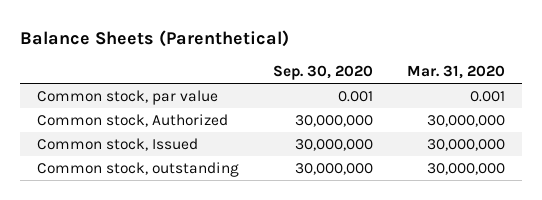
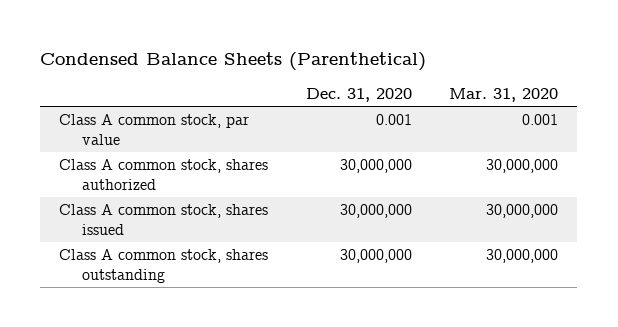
[20,30,290,48] Balance Sheets (Parenthetical) -> [40,51,427,71] Condensed Balance Sheets (Parenthetical)
[272,65,373,81] Sep. 30, 2020 -> none
none -> [305,87,412,102] Dec. 31, 2020
[36,89,218,105] Common stock, par value -> [59,114,250,145] Class A common stock, par value
[36,113,228,127] Common stock, Authorized -> [59,159,269,190] Class A common stock, shares authorized
[36,137,198,151] Common stock, Issued -> [59,204,269,235] Class A common stock, shares issued
[36,161,239,177] Common stock, outstanding -> [59,249,269,283] Class A common stock, shares outstanding

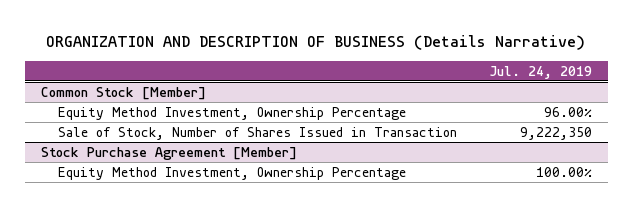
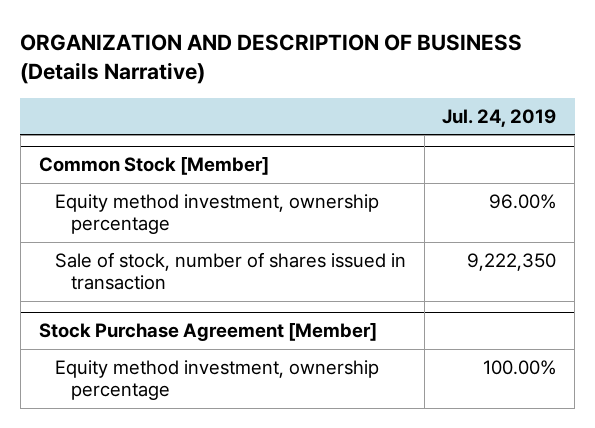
[57,106,406,120] Equity Method Investment, Ownership Percentage -> [54,193,379,235] Equity method investment, ownership percentage
[57,126,457,140] Sale of Stock, Number of Shares Issued in Transaction -> [54,251,406,291] Sale of stock, number of shares issued in transaction
[57,166,406,180] Equity Method Investment, Ownership Percentage -> [54,359,379,401] Equity method investment, ownership percentage

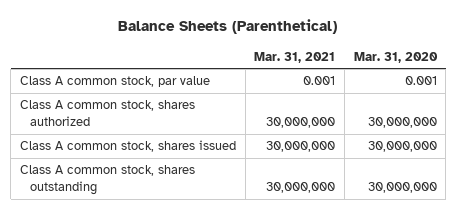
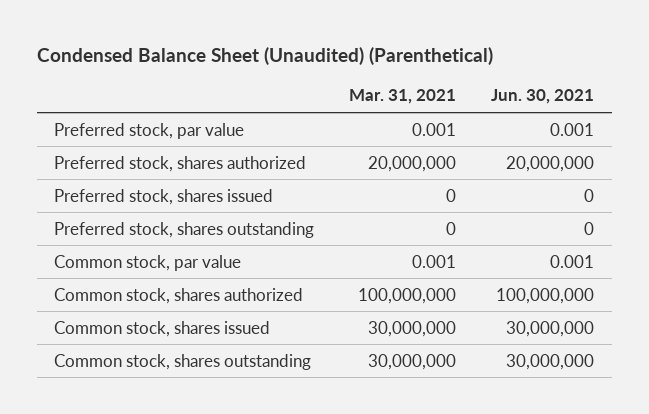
[118,19,338,35] Balance Sheets (Parenthetical) -> [37,47,494,66] Condensed Balance Sheet (Unaudited) (Parenthetical)
[353,51,438,63] Mar. 31, 2020 -> none
none -> [491,89,595,105] Jun. 30, 2021
none -> [54,122,245,139] Preferred stock, par value
none -> [54,155,307,172] Preferred stock, shares authorized
none -> [54,188,274,205] Preferred stock, shares issued
none -> [54,221,315,238] Preferred stock, shares outstanding
[19,76,210,88] Class A common stock, par value -> [54,254,242,271] Common stock, par value
[19,100,195,127] Class A common stock, shares authorized -> [54,287,304,304] Common stock, shares authorized
[266,117,336,129] 30,000,000 -> [358,287,457,304] 100,000,000
[19,140,236,153] Class A common stock, shares issued -> [54,320,271,337] Common stock, shares issued
[19,165,195,196] Class A common stock, shares outstanding -> [54,353,312,370] Common stock, shares outstanding

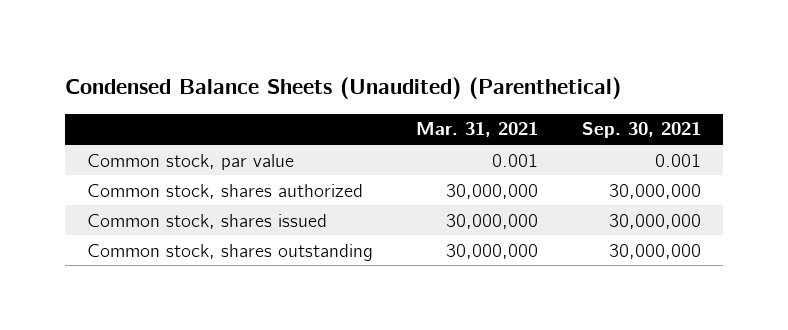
[37,47,494,66] Condensed Balance Sheet (Unaudited) (Parenthetical) -> [64,77,621,100] Condensed Balance Sheets (Unaudited) (Parenthetical)
[491,89,595,105] Jun. 30, 2021 -> none
none -> [582,122,702,139] Sep. 30, 2021
[54,122,245,139] Preferred stock, par value -> none
[54,155,307,172] Preferred stock, shares authorized -> none
[54,188,274,205] Preferred stock, shares issued -> none
[54,221,315,238] Preferred stock, shares outstanding -> none
[358,287,457,304] 100,000,000 -> [446,183,539,199] 30,000,000

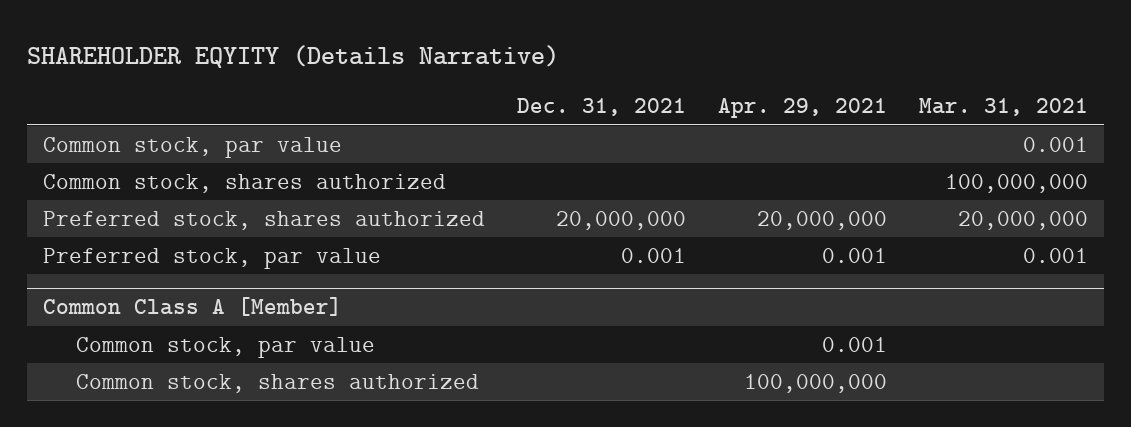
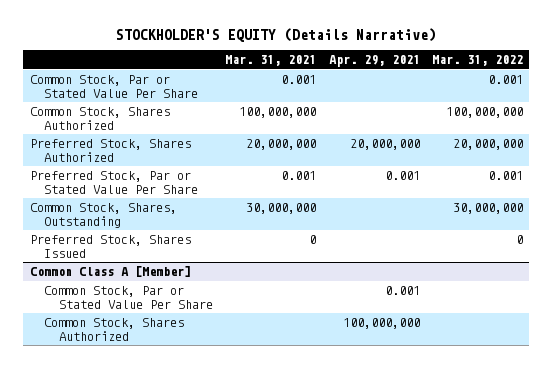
[27,44,560,68] SHAREHOLDER EQYITY (Details Narrative) -> [116,27,437,42] STOCKHOLDER'S EQUITY (Details Narrative)
[517,98,687,117] Dec. 31, 2021 -> none
none -> [432,55,524,67] Mar. 31, 2022
[43,136,343,158] Common stock, par value -> [29,75,199,98] Common Stock, Par or Stated Value Per Share
[43,173,447,193] Common stock, shares authorized -> [29,107,170,130] Common Stock, Shares Authorized
[43,210,486,230] Preferred stock, shares authorized -> [29,139,191,162] Preferred Stock, Shares Authorized
[43,247,382,269] Preferred stock, par value -> [29,171,199,194] Preferred Stock, Par or Stated Value Per Share
none -> [29,203,177,228] Common Stock, Shares, Outstanding
none -> [29,235,191,258] Preferred Stock, Shares Issued
[75,336,375,358] Common stock, par value -> [44,286,214,309] Common Stock, Par or Stated Value Per Share
[75,373,479,393] Common stock, shares authorized -> [44,318,185,341] Common Stock, Shares Authorized

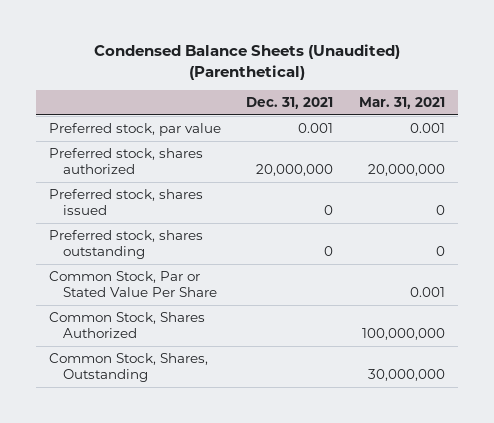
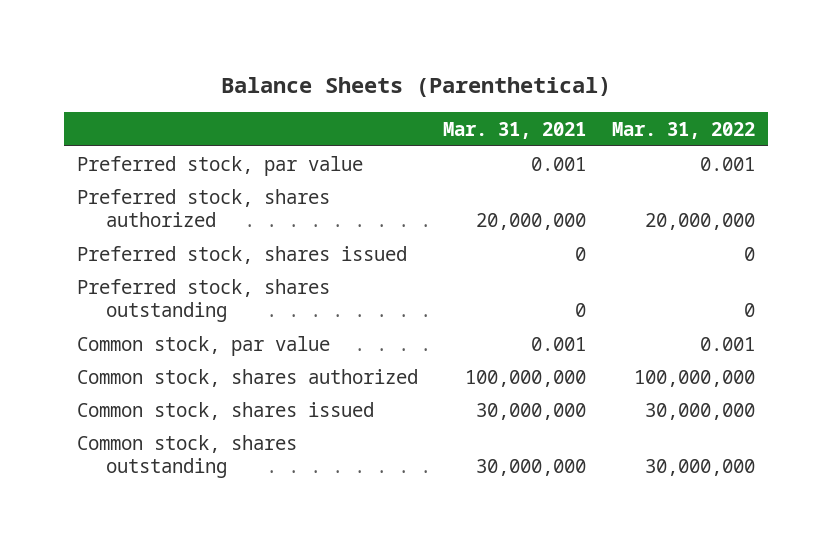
[93,44,400,81] Condensed Balance Sheets (Unaudited) (Parenthetical) -> [220,77,611,98] Balance Sheets (Parenthetical)
[246,97,334,110] Dec. 31, 2021 -> none
none -> [612,121,756,139] Mar. 31, 2022
[48,270,218,298] Common Stock, Par or Stated Value Per Share -> [76,335,330,356] Common stock, par value
[48,311,205,339] Common Stock, Shares Authorized -> [76,368,418,387] Common stock, shares authorized
none -> [76,401,374,420] Common stock, shares issued
[48,352,208,383] Common Stock, Shares, Outstanding -> [76,434,297,479] Common stock, shares outstanding

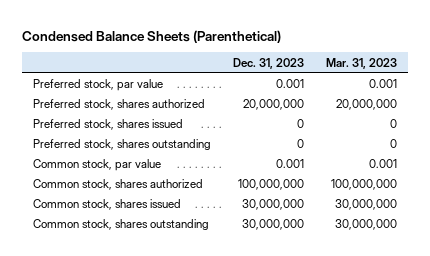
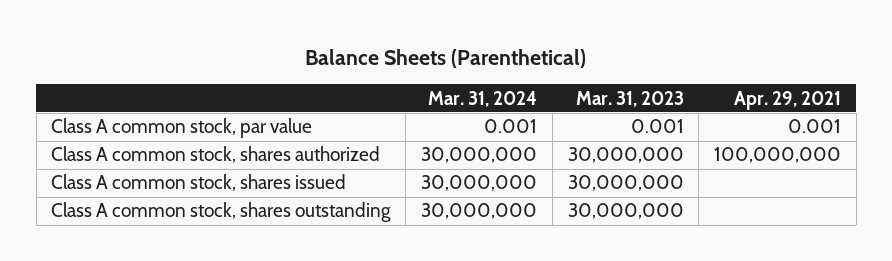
[22,29,282,43] Condensed Balance Sheets (Parenthetical) -> [305,49,587,69] Balance Sheets (Parenthetical)
[233,57,305,69] Dec. 31, 2023 -> none
none -> [427,90,537,107] Mar. 31, 2024
none -> [734,90,842,110] Apr. 29, 2021
[33,79,164,92] Preferred stock, par value -> none
[33,99,206,111] Preferred stock, shares authorized -> none
[33,119,184,131] Preferred stock, shares issued -> none
[33,139,212,151] Preferred stock, shares outstanding -> none
[33,159,162,172] Common stock, par value -> [51,118,313,139] Class A common stock, par value
[33,179,204,191] Common stock, shares authorized -> [51,146,381,164] Class A common stock, shares authorized
[331,179,398,191] 100,000,000 -> [567,147,684,164] 30,000,000
[33,199,182,211] Common stock, shares issued -> [51,174,347,192] Class A common stock, shares issued
[33,219,210,231] Common stock, shares outstanding -> [51,202,392,223] Class A common stock, shares outstanding

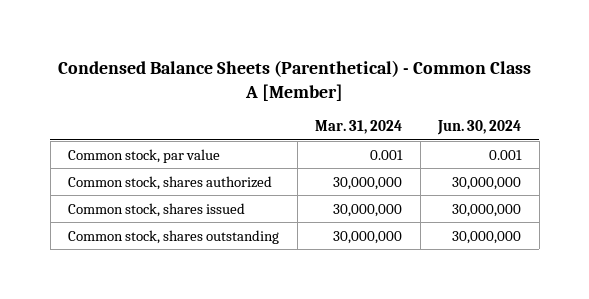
[305,49,587,69] Balance Sheets (Parenthetical) -> [57,59,531,101] Condensed Balance Sheets (Parenthetical) - Common Class A [Member]
[575,90,684,107] Mar. 31, 2023 -> none
[734,90,842,110] Apr. 29, 2021 -> none
none -> [437,120,522,136] Jun. 30, 2024
[51,118,313,139] Class A common stock, par value -> [68,148,221,163] Common stock, par value
[51,146,381,164] Class A common stock, shares authorized -> [68,175,273,190] Common stock, shares authorized
[51,174,347,192] Class A common stock, shares issued -> [68,202,246,217] Common stock, shares issued
[51,202,392,223] Class A common stock, shares outstanding -> [68,229,280,244] Common stock, shares outstanding

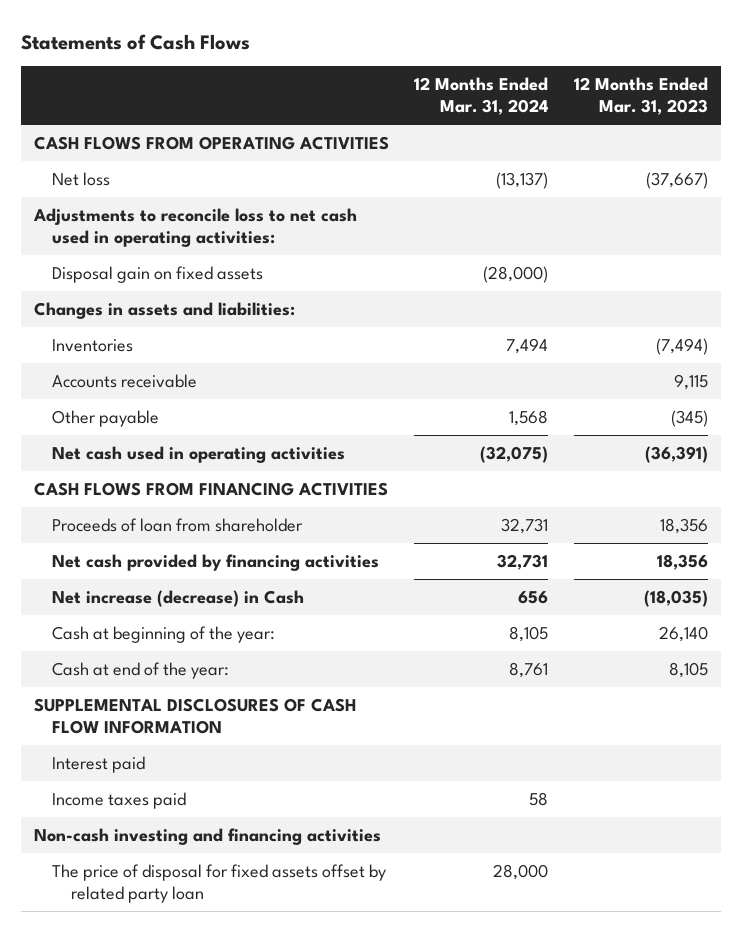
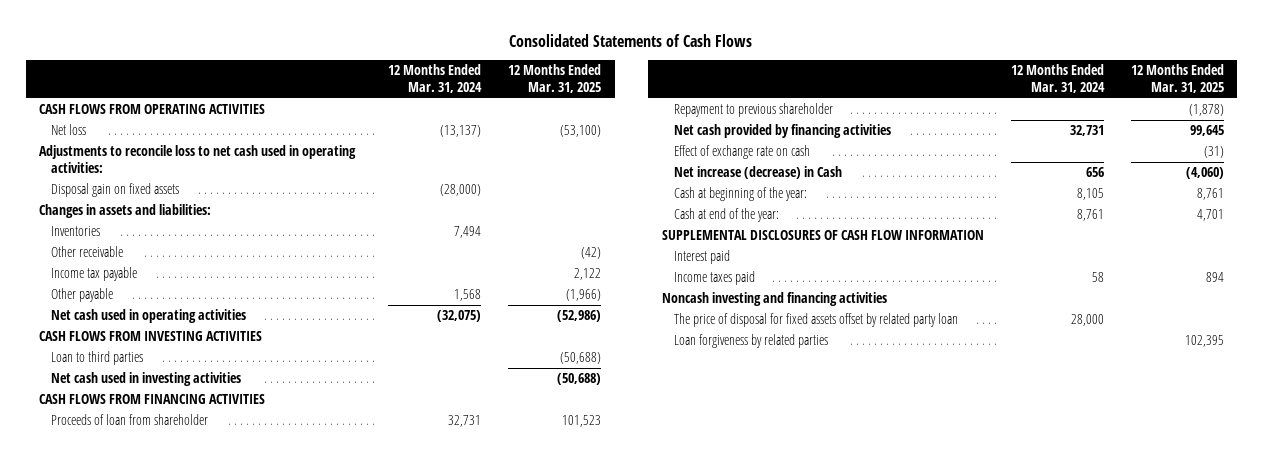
[21,33,251,50] Statements of Cash Flows -> [509,33,753,47] Consolidated Statements of Cash Flows
[573,77,708,115] 12 Months Ended Mar. 31, 2023 -> none
none -> [508,64,602,94] 12 Months Ended Mar. 31, 2025
[52,373,198,388] Accounts receivable -> none
none -> [51,246,124,258] Other receivable
none -> [51,267,138,282] Income tax payable
none -> [39,331,263,342] CASH FLOWS FROM INVESTING ACTIVITIES
none -> [51,351,144,366] Loan to third parties
none -> [51,372,242,387] Net cash used in investing activities
none -> [674,103,834,118] Repayment to previous shareholder
none -> [674,145,811,160] Effect of exchange rate on cash
[33,827,381,845] Non-cash investing and financing activities -> [661,292,887,307] Noncash investing and financing activities
none -> [674,334,829,349] Loan forgiveness by related parties

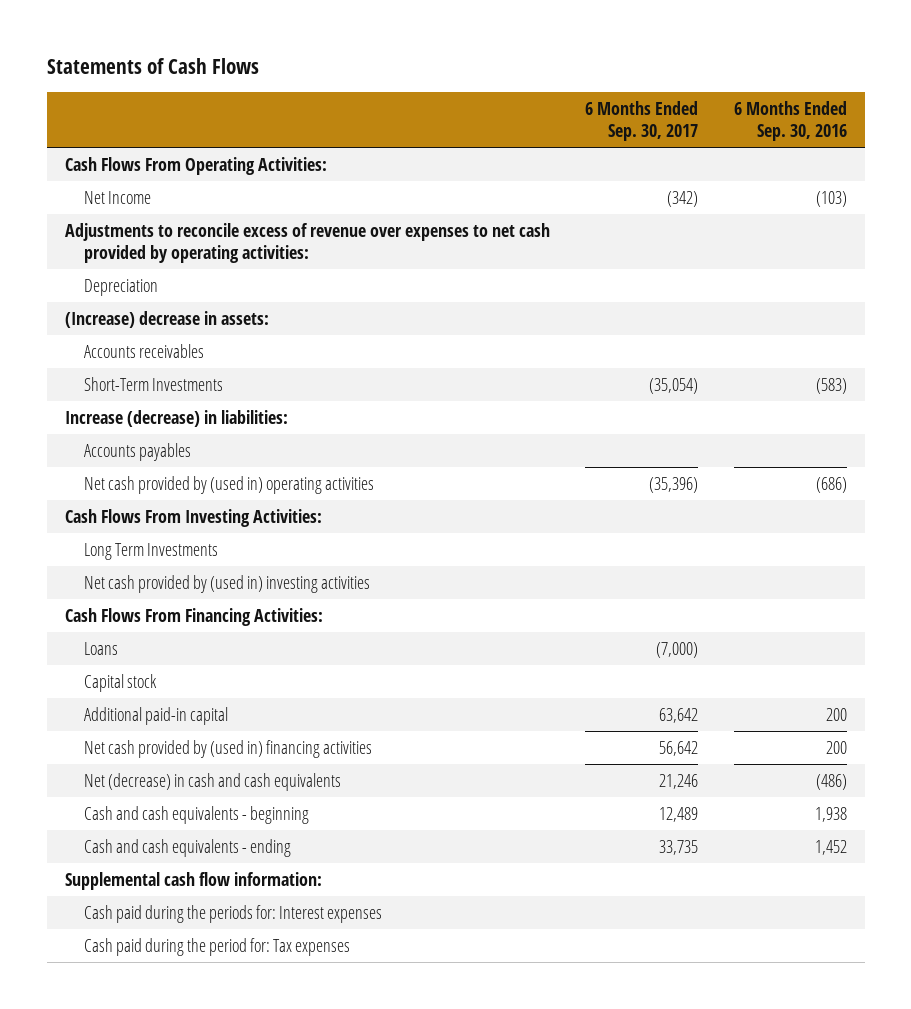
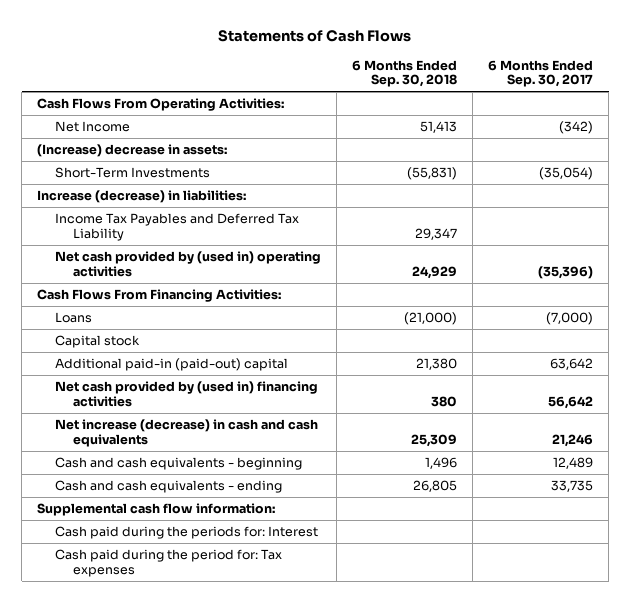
[733,100,847,141] 6 Months Ended Sep. 30, 2016 -> none
none -> [352,59,458,88] 6 Months Ended Sep. 30, 2018
[64,222,550,263] Adjustments to reconcile excess of revenue over expenses to net cash provided by operating activities: -> none
[83,278,158,296] Depreciation -> none
[83,343,204,358] Accounts receivables -> none
[83,442,191,461] Accounts payables -> none
none -> [55,213,300,241] Income Tax Payables and Deferred Tax Liability
[64,508,322,527] Cash Flows From Investing Activities: -> none
[83,542,218,560] Long Term Investments -> none
[83,574,370,593] Net cash provided by (used in) investing activities -> none
[83,706,228,725] Additional paid-in capital -> [55,358,289,372] Additional paid-in (paid-out) capital
[83,772,341,791] Net (decrease) in cash and cash equivalents -> [55,419,319,447] Net increase (decrease) in cash and cash equivalents
[83,904,382,923] Cash paid during the periods for: Interest expenses -> [55,526,319,540] Cash paid during the periods for: Interest

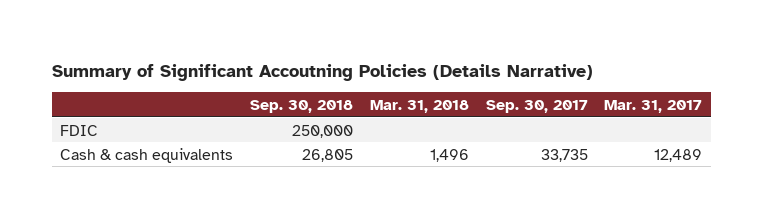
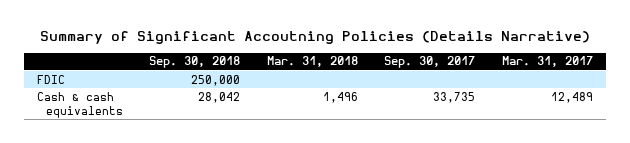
[302,148,354,162] 26,805 -> [198,91,241,103] 28,042

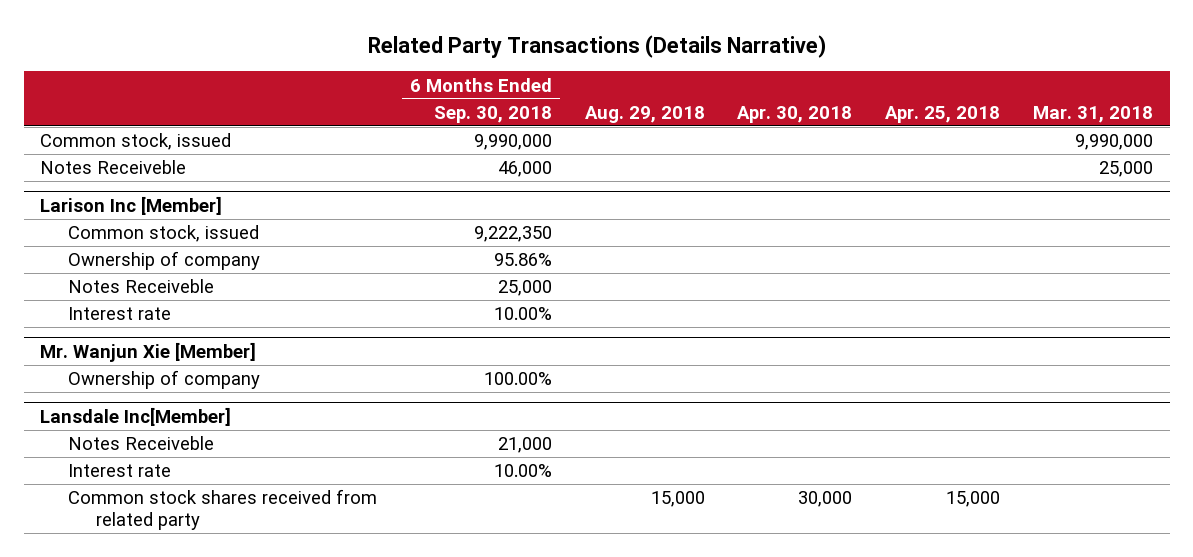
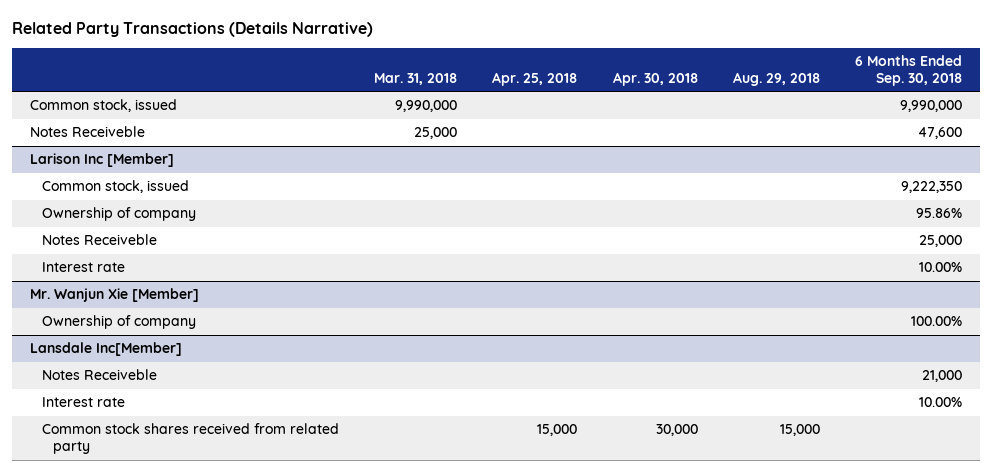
[497,161,552,178] 46,000 -> [918,127,963,140] 47,600

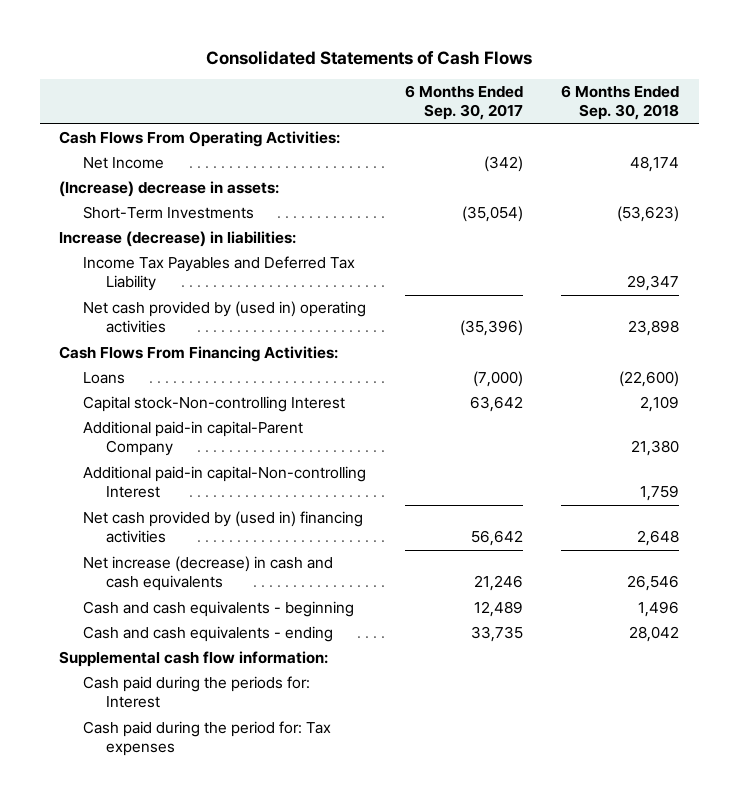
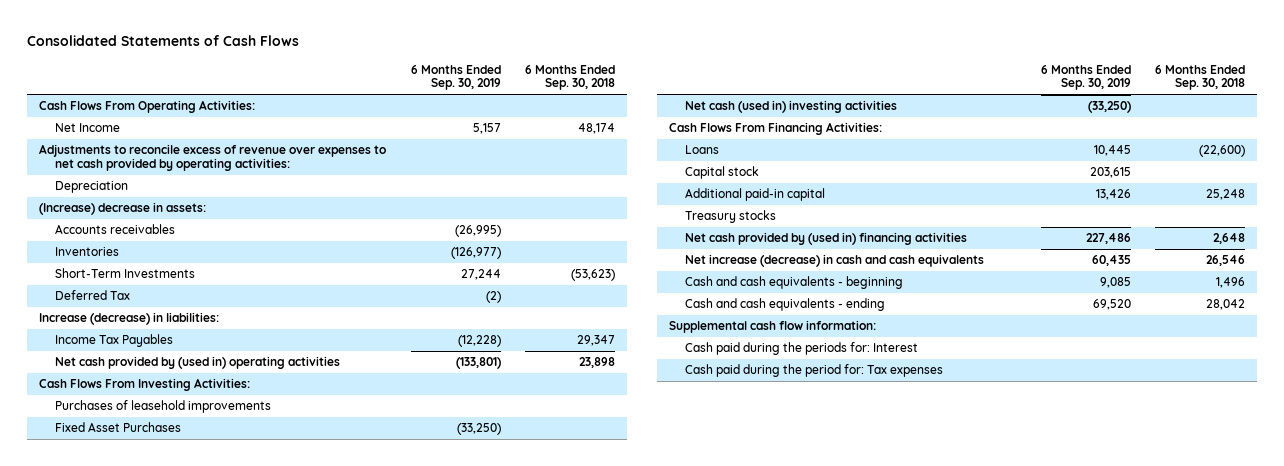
[404,85,523,121] 6 Months Ended Sep. 30, 2017 -> none
none -> [410,64,501,91] 6 Months Ended Sep. 30, 2019
none -> [39,144,387,172] Adjustments to reconcile excess of revenue over expenses to net cash provided by operating activities:
none -> [55,181,129,194] Depreciation
none -> [55,224,176,235] Accounts receivables
none -> [55,247,120,257] Inventories
none -> [55,290,131,301] Deferred Tax
[82,256,355,292] Income Tax Payables and Deferred Tax Liability -> [55,334,174,348] Income Tax Payables
none -> [39,378,251,392] Cash Flows From Investing Activities:
none -> [55,400,272,414] Purchases of leasehold improvements
none -> [55,422,182,433] Fixed Asset Purchases
none -> [685,100,898,114] Net cash (used in) investing activities
[82,396,345,413] Capital stock-Non-controlling Interest -> none
[82,466,366,499] Additional paid-in capital-Non-controlling Interest -> none
none -> [685,166,760,180] Capital stock
[82,421,303,457] Additional paid-in capital-Parent Company -> [685,188,826,202] Additional paid-in capital
[631,440,680,457] 21,380 -> [1206,189,1246,201] 25,248
none -> [685,210,777,224] Treasury stocks

